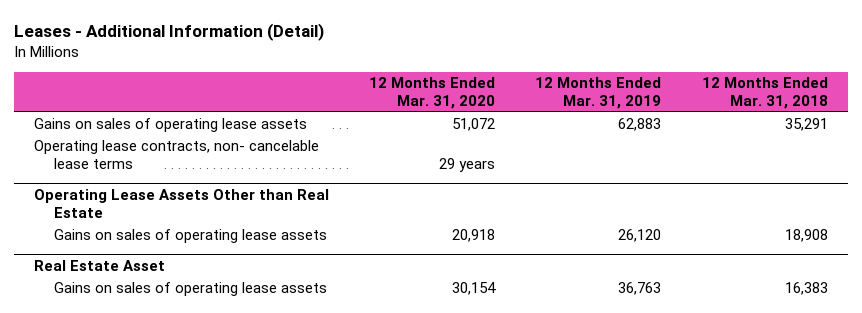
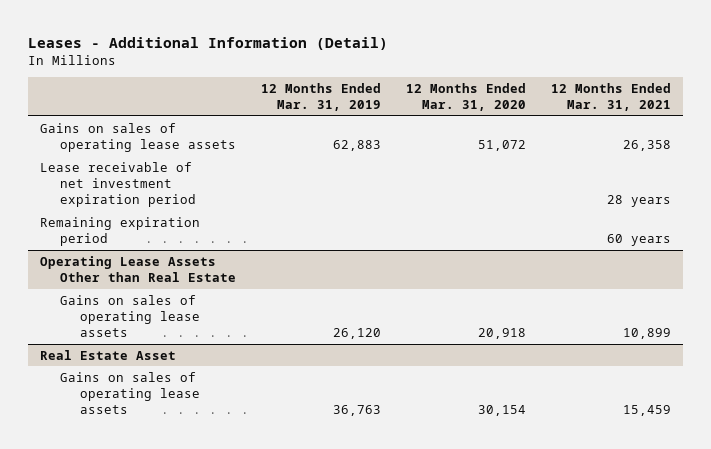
[701,77,828,110] 12 Months Ended Mar. 31, 2018 -> none
none -> [550,82,671,112] 12 Months Ended Mar. 31, 2021
[34,140,320,170] Operating lease contracts, non- cancelable lease terms -> none
none -> [40,161,197,208] Lease receivable of net investment expiration period
none -> [40,216,201,247] Remaining expiration period

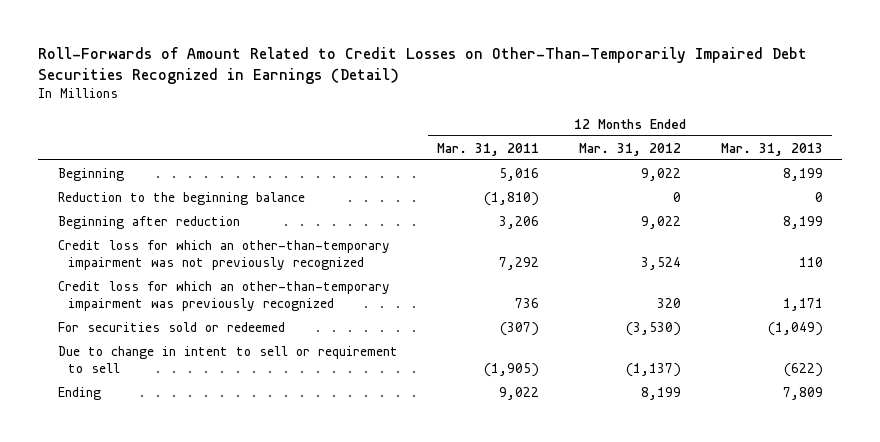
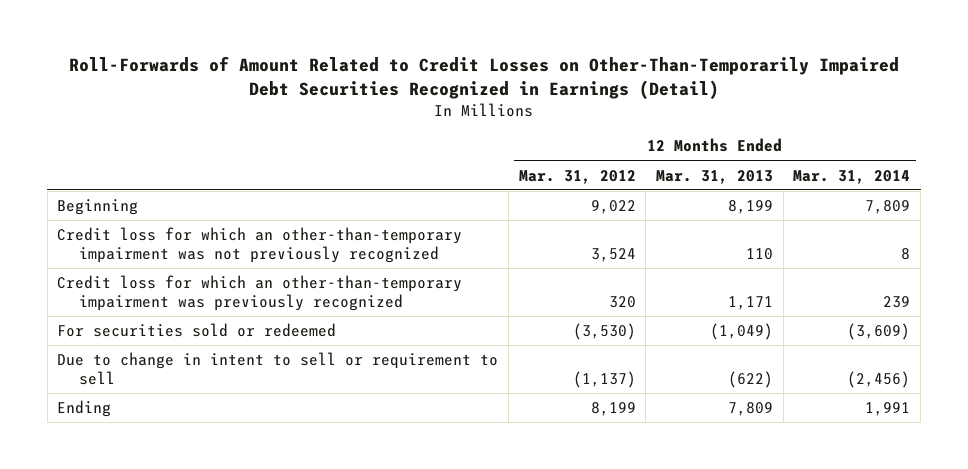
[437,142,540,156] Mar. 31, 2011 -> none
none -> [793,169,911,184] Mar. 31, 2014
[57,191,305,205] Reduction to the beginning balance -> none
[57,215,240,229] Beginning after reduction -> none

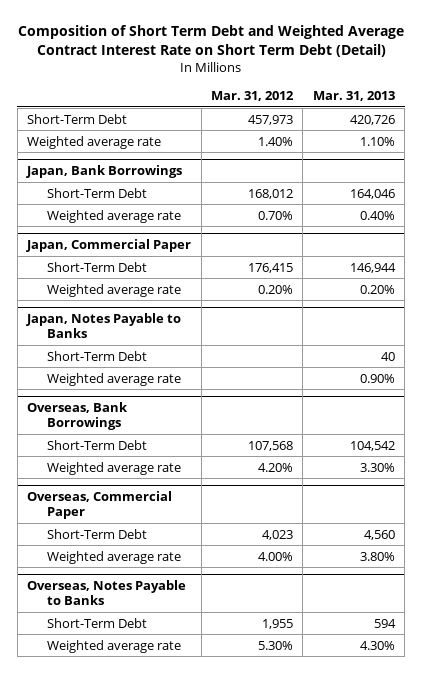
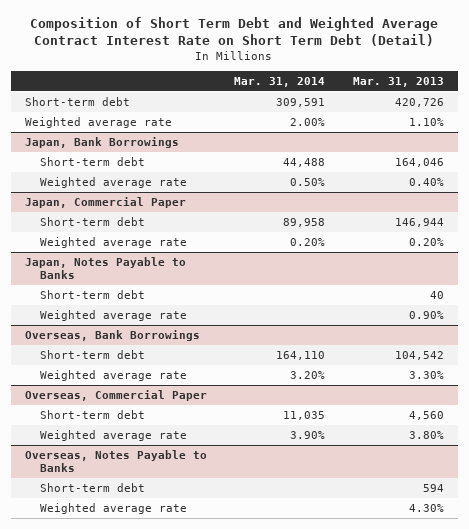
[210,90,294,101] Mar. 31, 2012 -> none
none -> [234,77,326,88] Mar. 31, 2014
[27,113,128,124] Short-Term Debt -> [24,96,130,106] Short-term debt
[46,187,147,198] Short-Term Debt -> [40,156,146,166] Short-term debt
[46,261,147,272] Short-Term Debt -> [40,216,146,226] Short-term debt
[46,350,147,361] Short-Term Debt -> [40,289,146,299] Short-term debt
[46,439,147,450] Short-Term Debt -> [40,349,146,359] Short-term debt
[46,528,147,539] Short-Term Debt -> [40,409,146,419] Short-term debt
[46,617,147,628] Short-Term Debt -> [40,482,146,492] Short-term debt

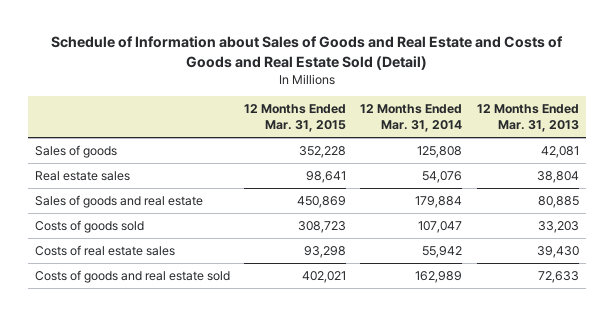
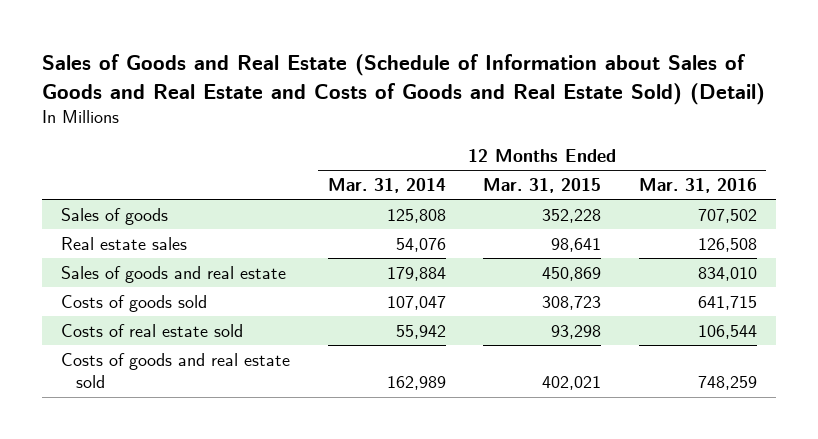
[50,36,563,70] Schedule of Information about Sales of Goods and Real Estate and Costs of Goods and Real Estate Sold (Detail) -> [42,54,766,105] Sales of Goods and Real Estate (Schedule of Information about Sales of Goods and Real Estate and Costs of Goods and Real Estate Sold) (Detail)
[476,104,579,133] 12 Months Ended Mar. 31, 2013 -> none
none -> [638,178,757,194] Mar. 31, 2016
[34,245,175,257] Costs of real estate sales -> [60,323,243,337] Costs of real estate sold

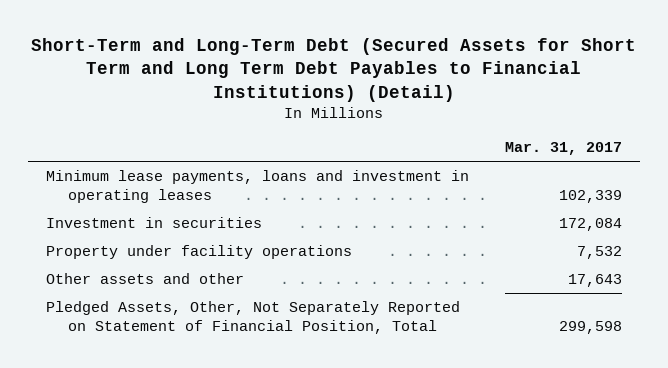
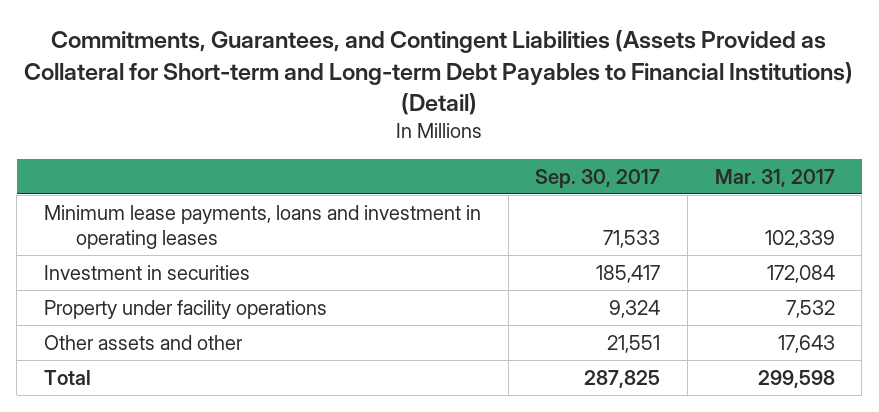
[31,37,637,102] Short-Term and Long-Term Debt (Secured Assets for Short Term and Long Term Debt Payables to Financial Institutions) (Detail) -> [24,30,854,116] Commitments, Guarantees, and Contingent Liabilities (Assets Provided as Collateral for Short-term and Long-term Debt Payables to Financial Institutions) (Detail)
none -> [535,168,661,188] Sep. 30, 2017
[45,301,460,334] Pledged Assets, Other, Not Separately Reported on Statement of Financial Position, Total -> [43,370,91,386] Total

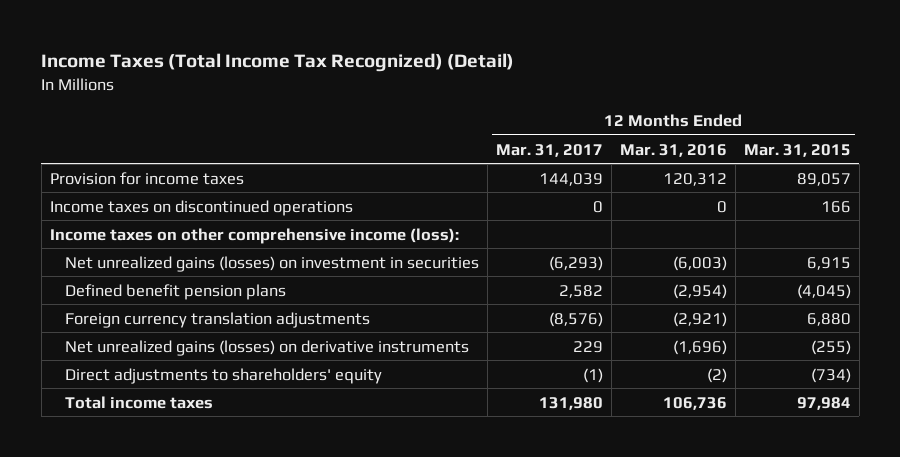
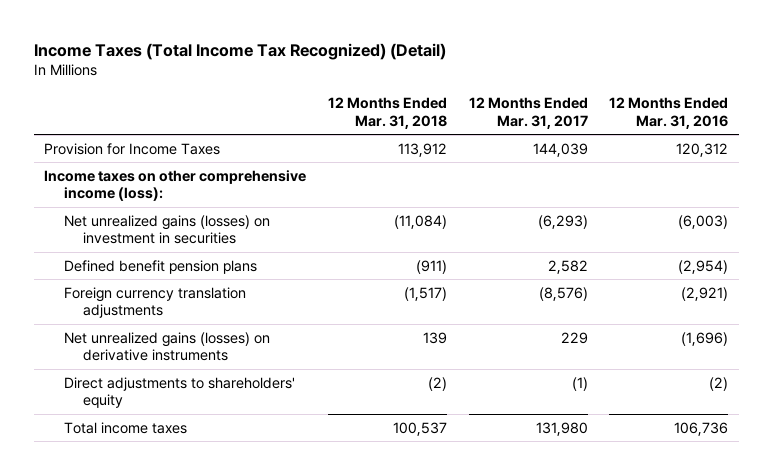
[743,143,851,157] Mar. 31, 2015 -> none
none -> [328,97,448,129] 12 Months Ended Mar. 31, 2018
[49,199,353,216] Income taxes on discontinued operations -> none
[49,171,244,185] Provision for income taxes -> [44,142,221,155] Provision for Income Taxes

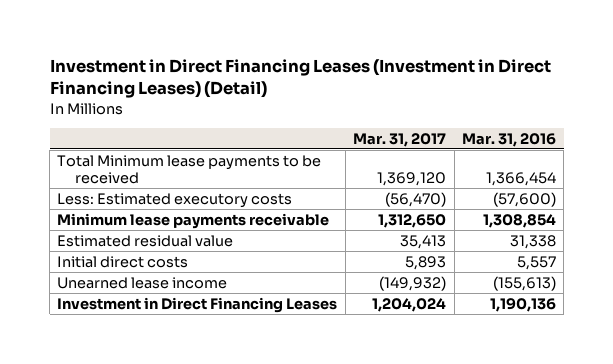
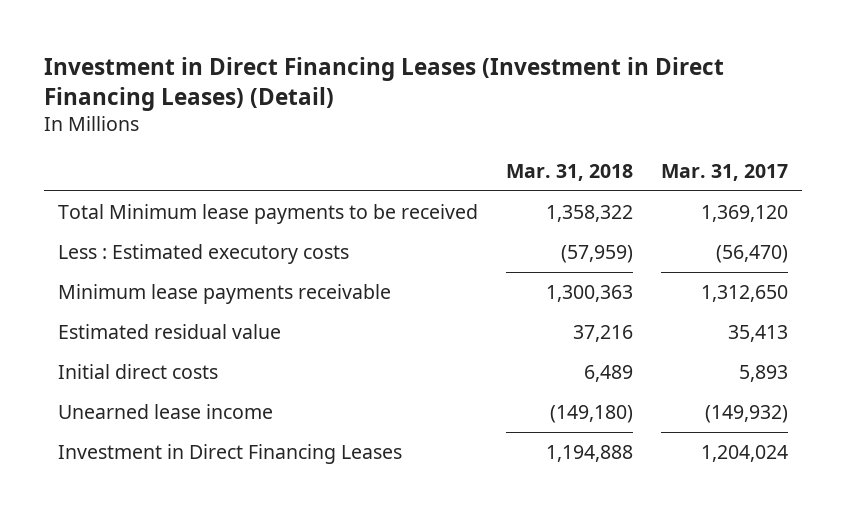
[461,132,556,147] Mar. 31, 2016 -> none
none -> [506,164,634,182] Mar. 31, 2018
[57,192,293,208] Less: Estimated executory costs -> [58,244,350,265] Less : Estimated executory costs

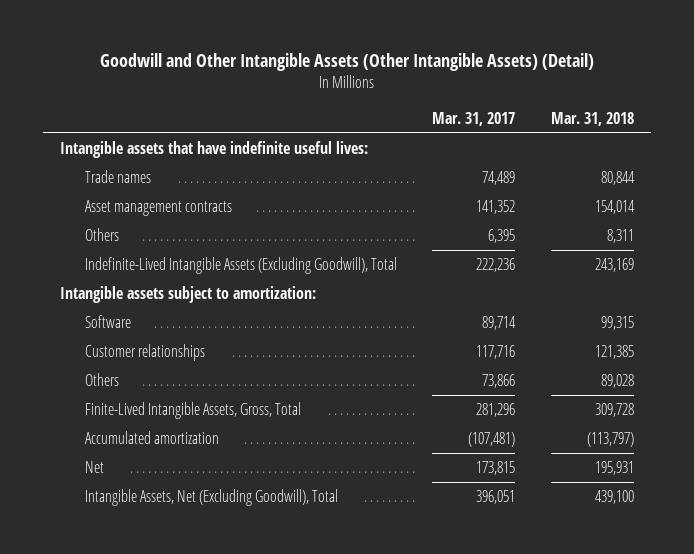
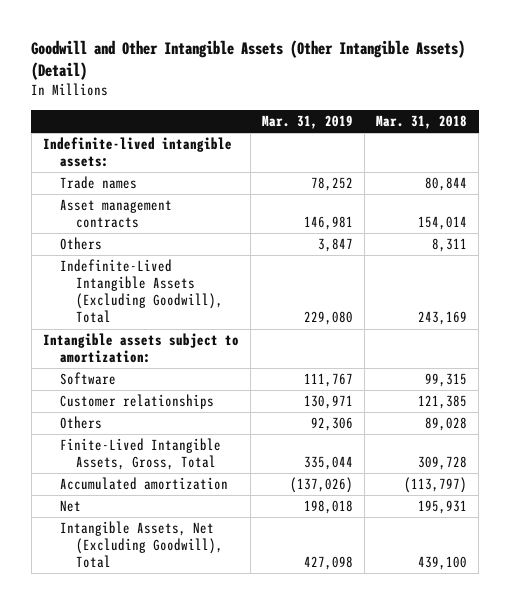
[432,111,516,126] Mar. 31, 2017 -> none
none -> [262,114,354,129] Mar. 31, 2019
[60,140,369,158] Intangible assets that have indefinite useful lives: -> [42,137,232,168] Indefinite-lived intangible assets:

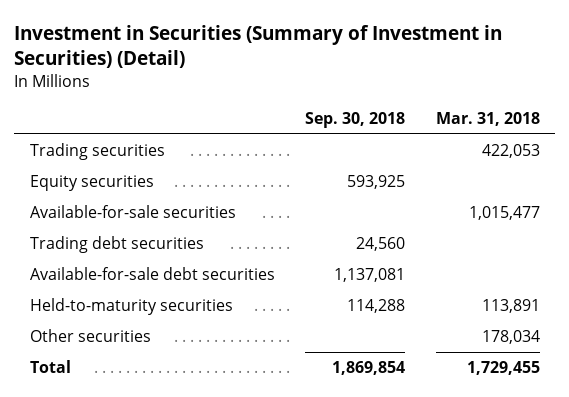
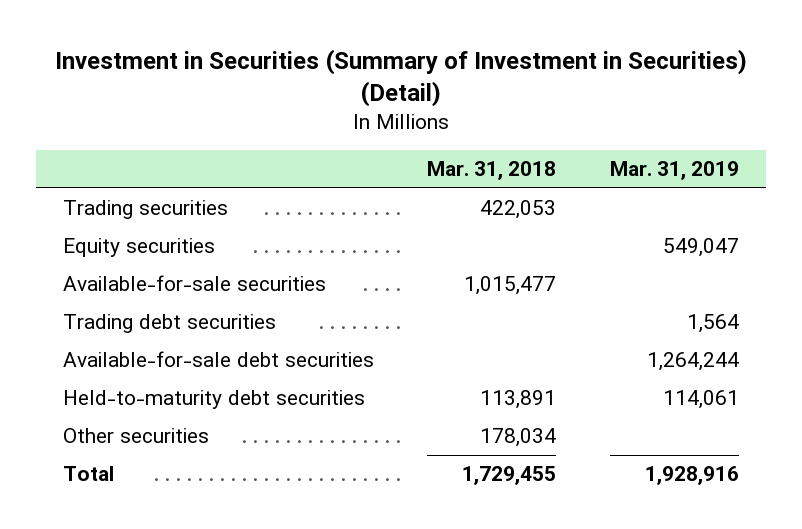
[305,112,406,129] Sep. 30, 2018 -> none
none -> [609,161,739,181] Mar. 31, 2019
[29,298,233,316] Held-to-maturity securities -> [62,390,365,410] Held-to-maturity debt securities

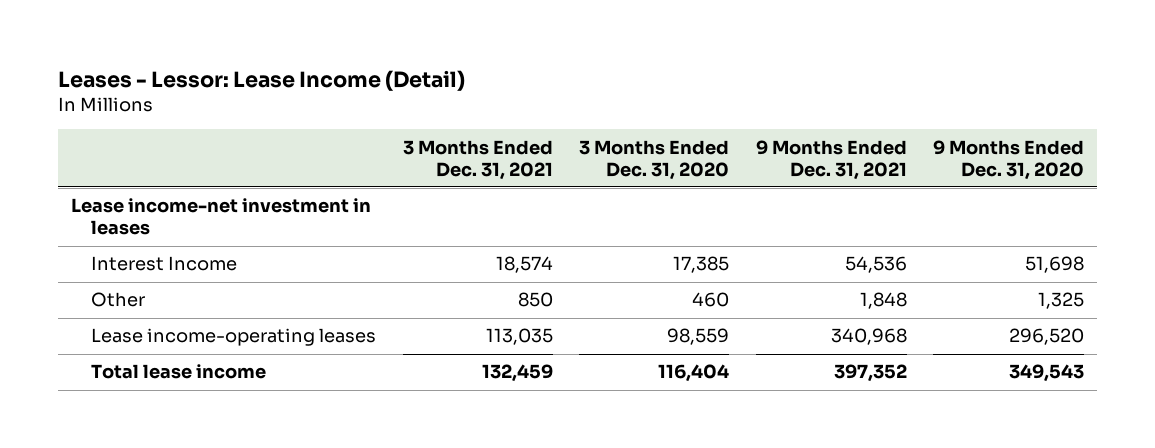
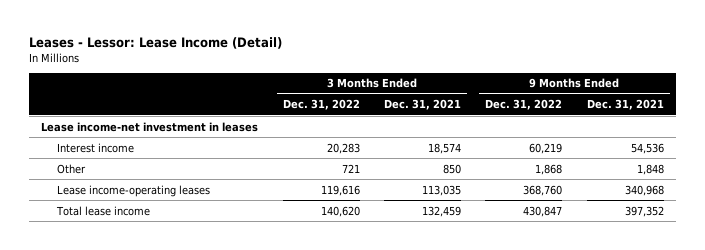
[579,139,730,180] 3 Months Ended Dec. 31, 2020 -> none
[932,139,1084,180] 9 Months Ended Dec. 31, 2020 -> none
none -> [282,99,360,111] Dec. 31, 2022
none -> [485,99,563,111] Dec. 31, 2022
[91,256,238,272] Interest Income -> [57,142,135,153] Interest income

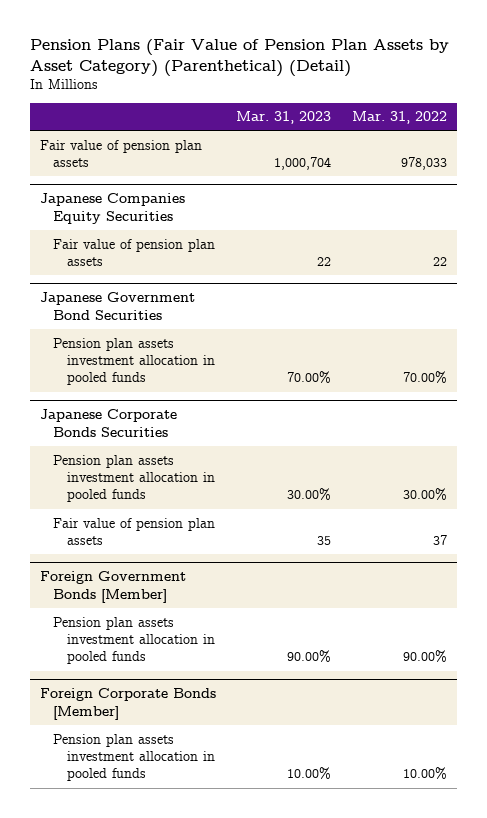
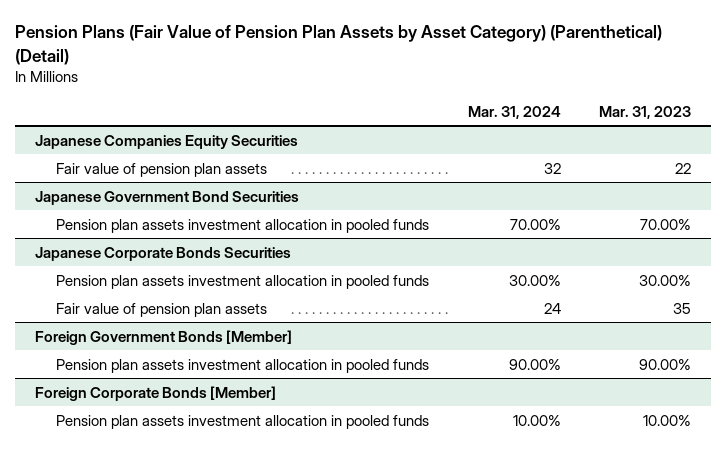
[351,111,447,125] Mar. 31, 2022 -> none
none -> [467,105,561,119] Mar. 31, 2024
[39,139,202,167] Fair value of pension plan assets -> none

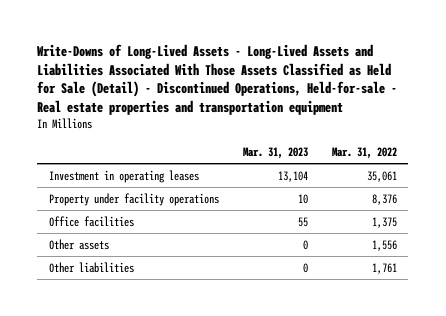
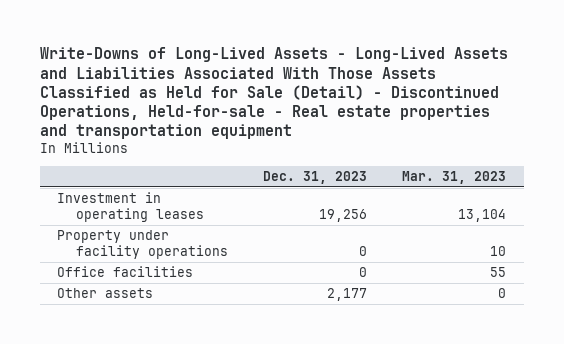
[331,146,397,159] Mar. 31, 2022 -> none
none -> [263,170,368,184] Dec. 31, 2023
[49,261,135,273] Other liabilities -> none

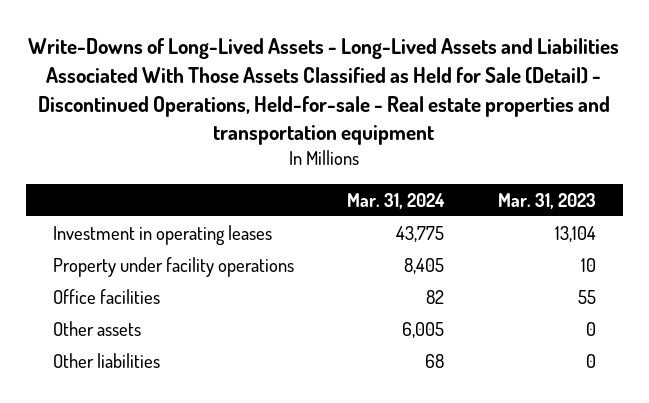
[263,170,368,184] Dec. 31, 2023 -> none
none -> [347,192,446,209] Mar. 31, 2024
none -> [52,352,160,368] Other liabilities

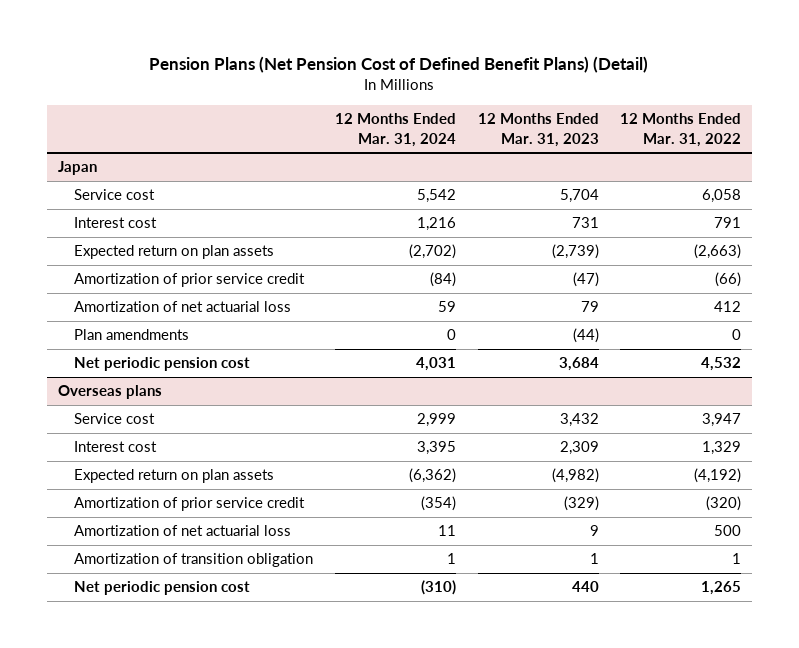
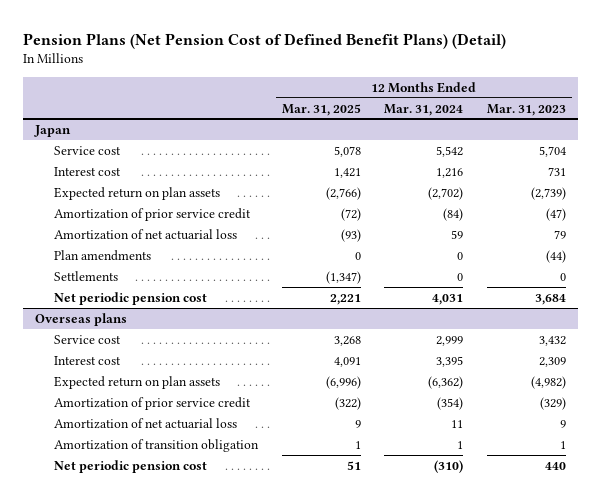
[620,113,742,147] 12 Months Ended Mar. 31, 2022 -> none
none -> [281,103,361,116] Mar. 31, 2025
none -> [53,270,118,281] Settlements

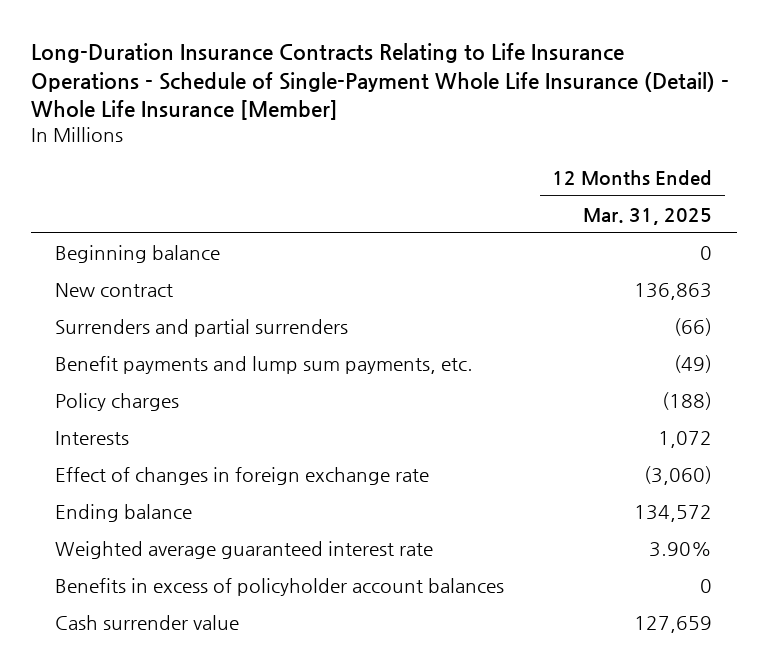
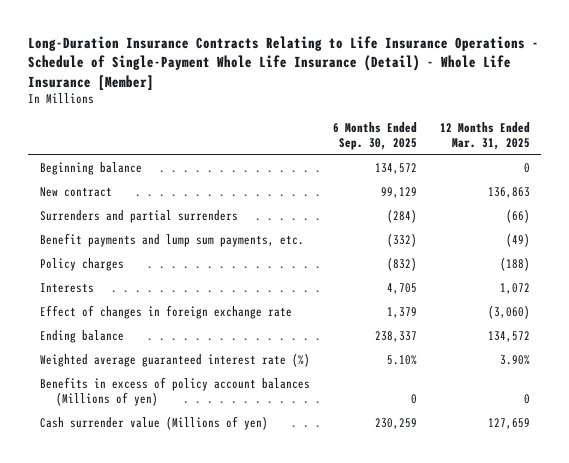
none -> [332,122,417,151] 6 Months Ended Sep. 30, 2025
[54,540,433,559] Weighted average guaranteed interest rate -> [39,353,310,368] Weighted average guaranteed interest rate (%)
[54,577,504,596] Benefits in excess of policyholder account balances -> [39,377,310,407] Benefits in excess of policy account balances (Millions of yen)
[54,614,239,630] Cash surrender value -> [39,416,268,431] Cash surrender value (Millions of yen)

